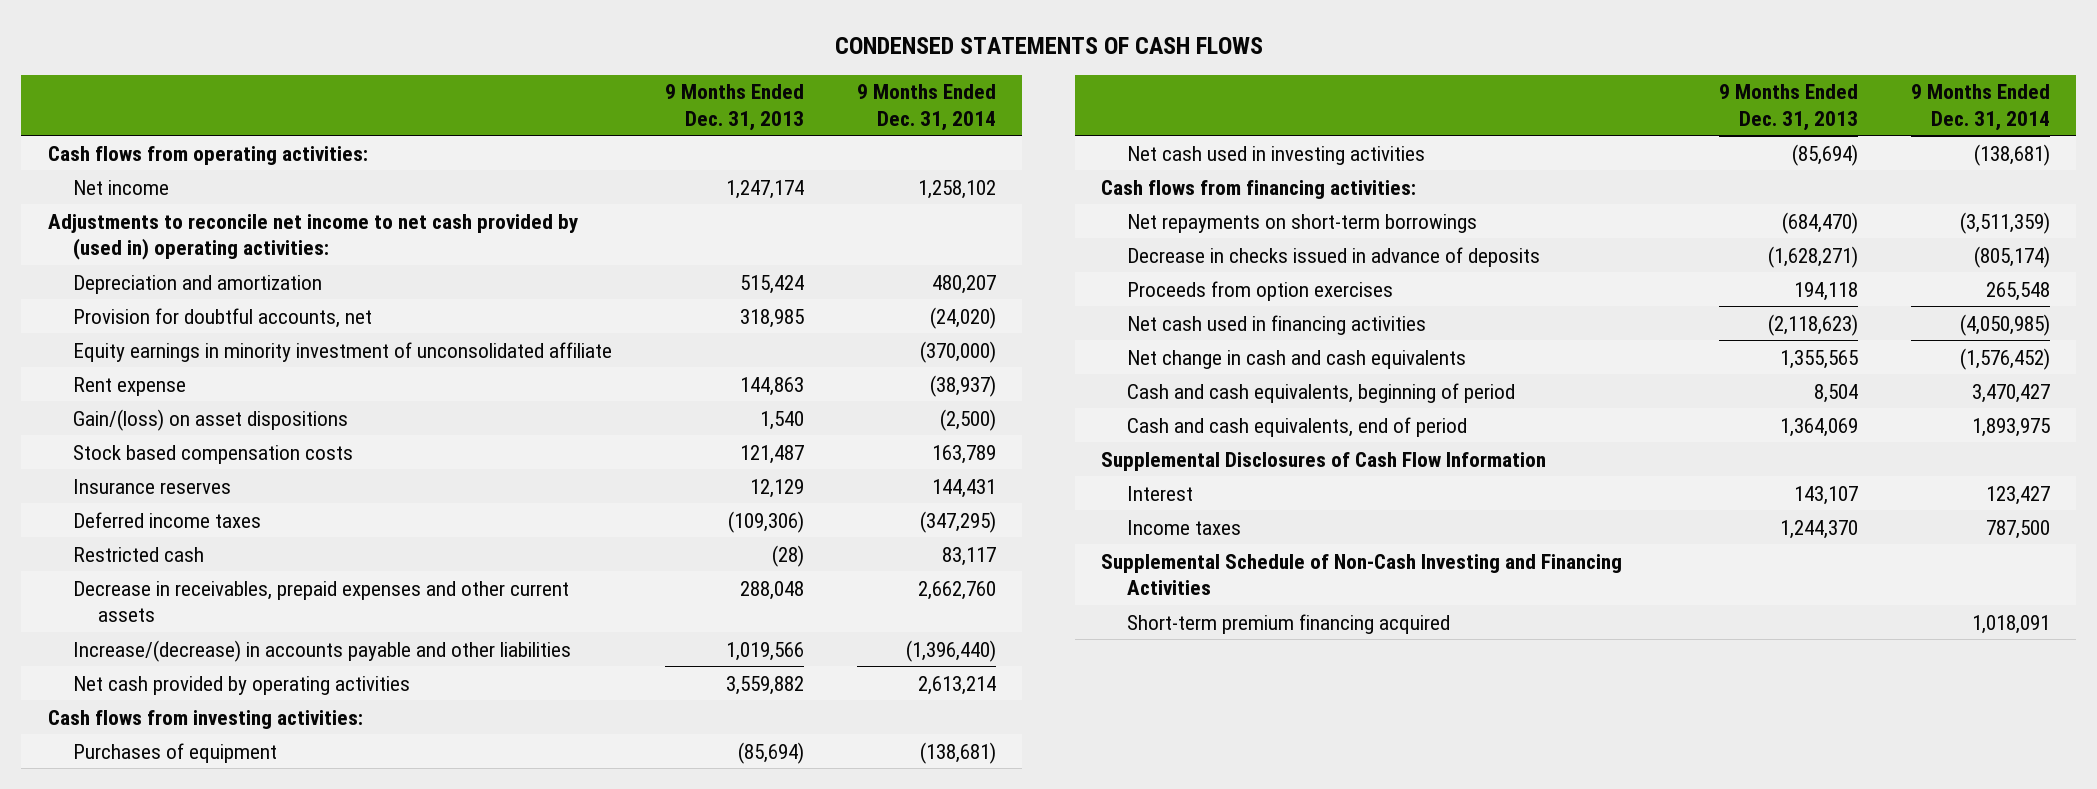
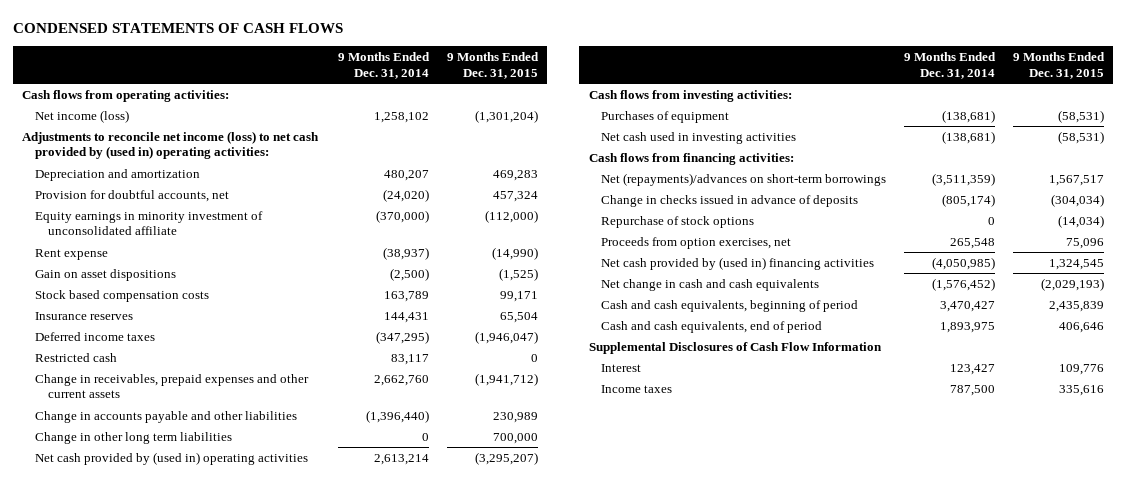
[664,84,804,131] 9 Months Ended Dec. 31, 2013 -> none
none -> [447,52,540,79] 9 Months Ended Dec. 31, 2015
[72,179,169,195] Net income -> [34,109,129,123] Net income (loss)
[47,213,578,261] Adjustments to reconcile net income to net cash provided by (used in) operating activities: -> [22,130,320,160] Adjustments to reconcile net income (loss) to net cash provided by (used in) operating activities:
[72,408,348,431] Gain/(loss) on asset dispositions -> [34,268,176,281] Gain on asset dispositions
[72,580,569,623] Decrease in receivables, prepaid expenses and other current assets -> [34,373,309,399] Change in receivables, prepaid expenses and other current assets
[72,639,571,662] Increase/(decrease) in accounts payable and other liabilities -> [34,410,297,423] Change in accounts payable and other liabilities
none -> [34,431,232,444] Change in other long term liabilities
[72,675,410,695] Net cash provided by operating activities -> [34,451,308,465] Net cash provided by (used in) operating activities
[1126,213,1477,233] Net repayments on short-term borrowings -> [601,172,887,186] Net (repayments)/advances on short-term borrowings
[1126,246,1540,267] Decrease in checks issued in advance of deposits -> [601,194,859,207] Change in checks issued in advance of deposits
none -> [601,215,755,228] Repurchase of stock options
[1126,280,1393,301] Proceeds from option exercises -> [601,236,792,249] Proceeds from option exercises, net
[1126,314,1426,335] Net cash used in financing activities -> [601,256,875,270] Net cash provided by (used in) financing activities
[1101,553,1623,596] Supplemental Schedule of Non-Cash Investing and Financing Activities -> none
[1126,613,1450,634] Short-term premium financing acquired -> none

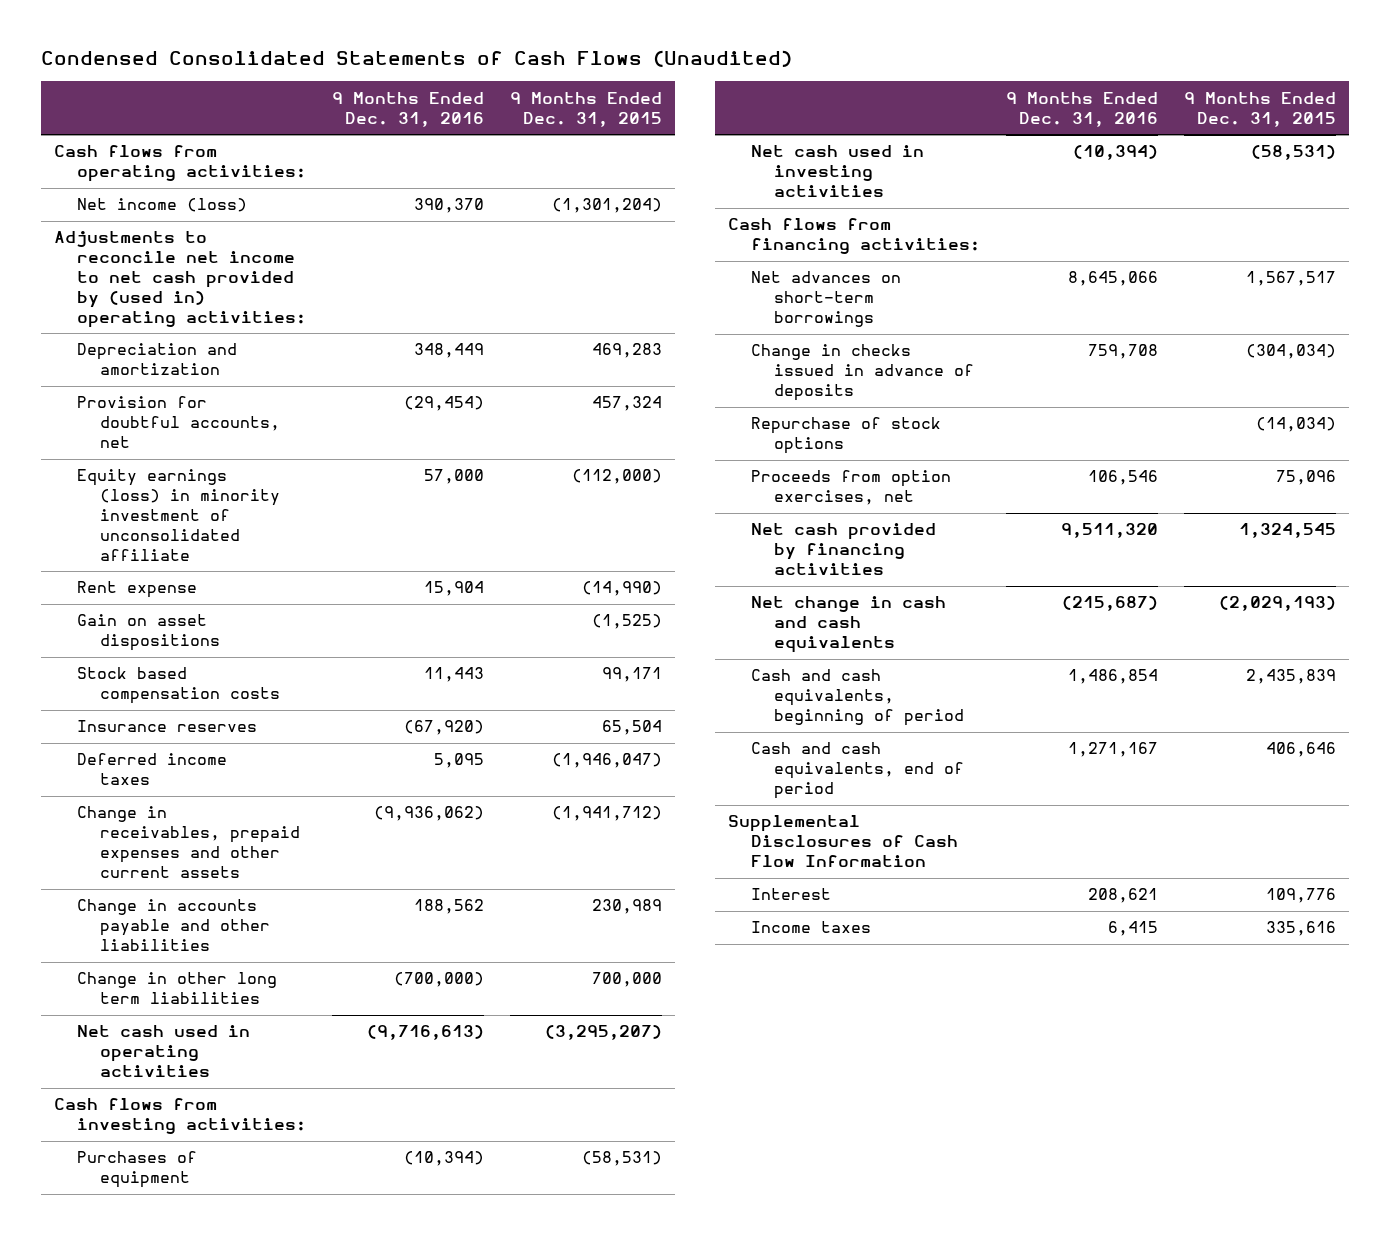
[13,23,344,34] CONDENSED STATEMENTS OF CASH FLOWS -> [40,50,792,68] Condensed Consolidated Statements of Cash Flows (Unaudited)
[338,52,431,79] 9 Months Ended Dec. 31, 2014 -> none
none -> [331,91,484,127] 9 Months Ended Dec. 31, 2016
[22,130,320,160] Adjustments to reconcile net income (loss) to net cash provided by (used in) operating activities: -> [53,231,306,329] Adjustments to reconcile net income to net cash provided by (used in) operating activities:
[34,210,263,236] Equity earnings in minority investment of unconsolidated affiliate -> [76,469,280,562] Equity earnings (loss) in minority investment of unconsolidated affiliate
[34,352,117,362] Restricted cash -> none
[34,451,308,465] Net cash provided by (used in) operating activities -> [76,1025,250,1078] Net cash used in operating activities
[601,172,887,186] Net (repayments)/advances on short-term borrowings -> [750,271,901,328] Net advances on short-term borrowings
[601,256,875,270] Net cash provided by (used in) financing activities -> [750,523,936,576] Net cash provided by financing activities

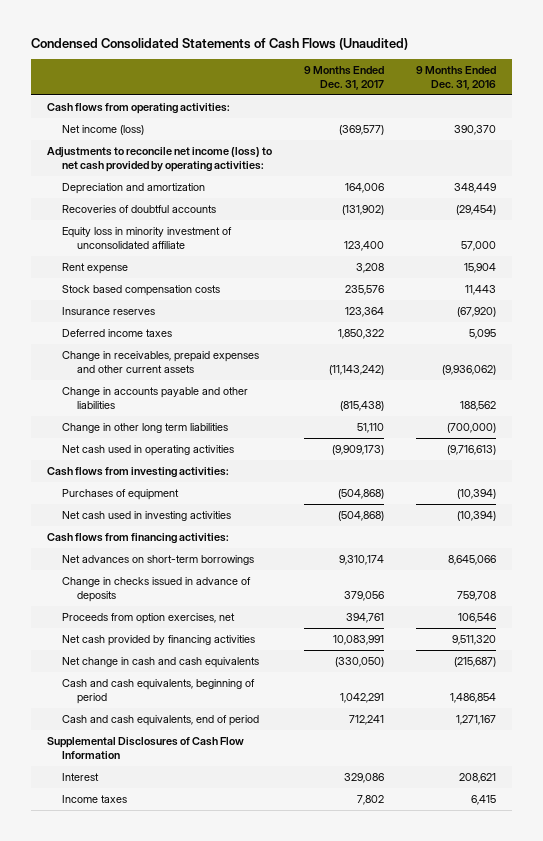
[509,91,662,127] 9 Months Ended Dec. 31, 2015 -> none
none -> [303,66,384,90] 9 Months Ended Dec. 31, 2017
[53,231,306,329] Adjustments to reconcile net income to net cash provided by (used in) operating activities: -> [46,146,272,172] Adjustments to reconcile net income (loss) to net cash provided by operating activities:
[76,396,280,449] Provision for doubtful accounts, net -> [62,204,217,213] Recoveries of doubtful accounts
[76,469,280,562] Equity earnings (loss) in minority investment of unconsolidated affiliate -> [62,226,233,249] Equity loss in minority investment of unconsolidated affiliate
[76,614,220,652] Gain on asset dispositions -> none
[750,417,941,455] Repurchase of stock options -> none

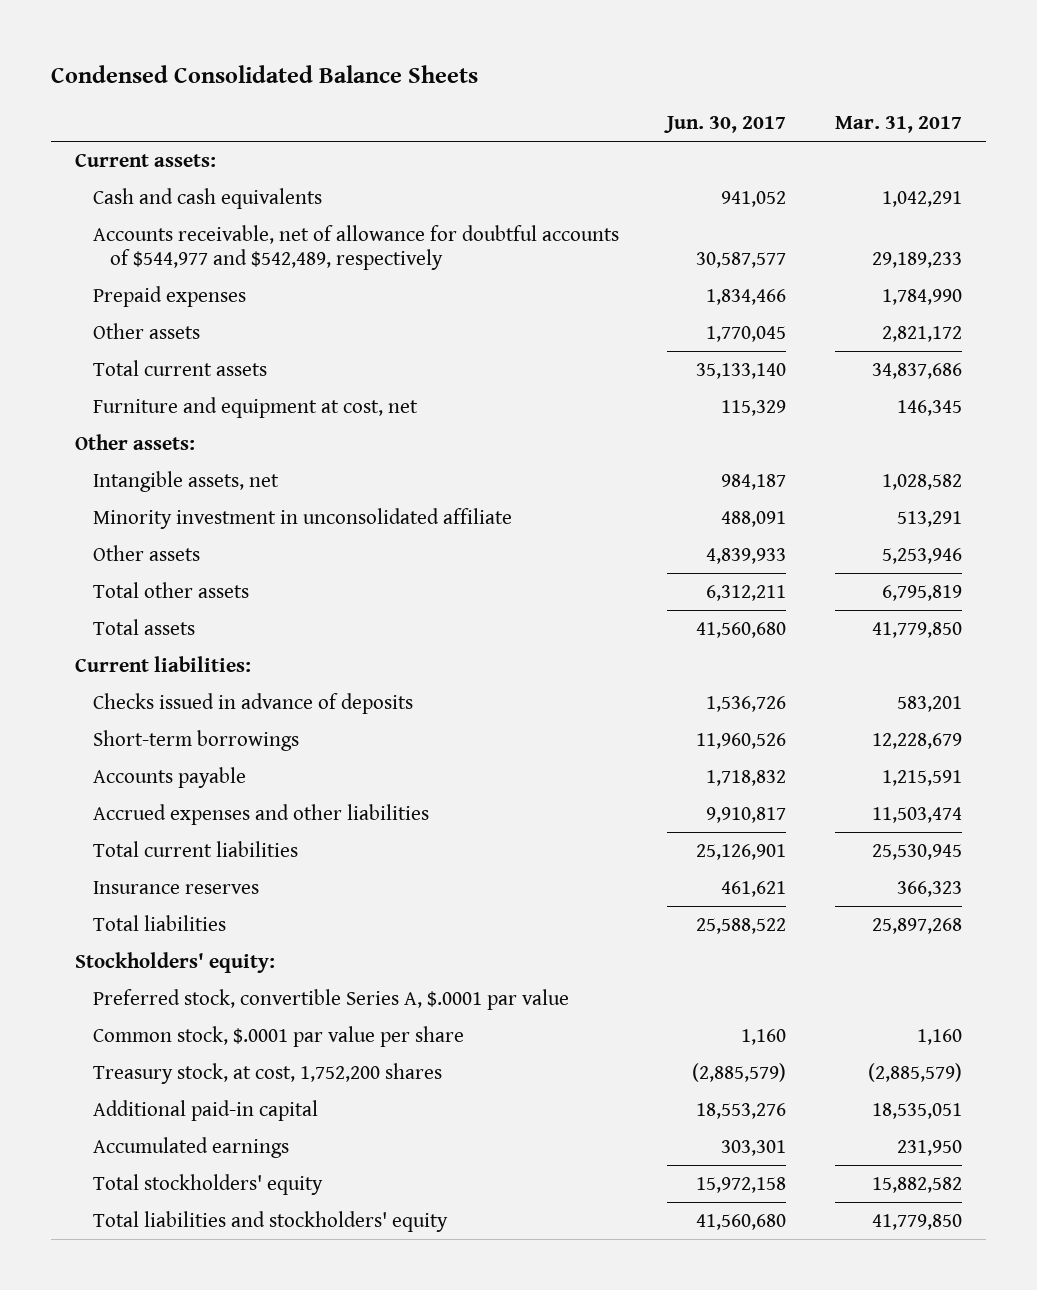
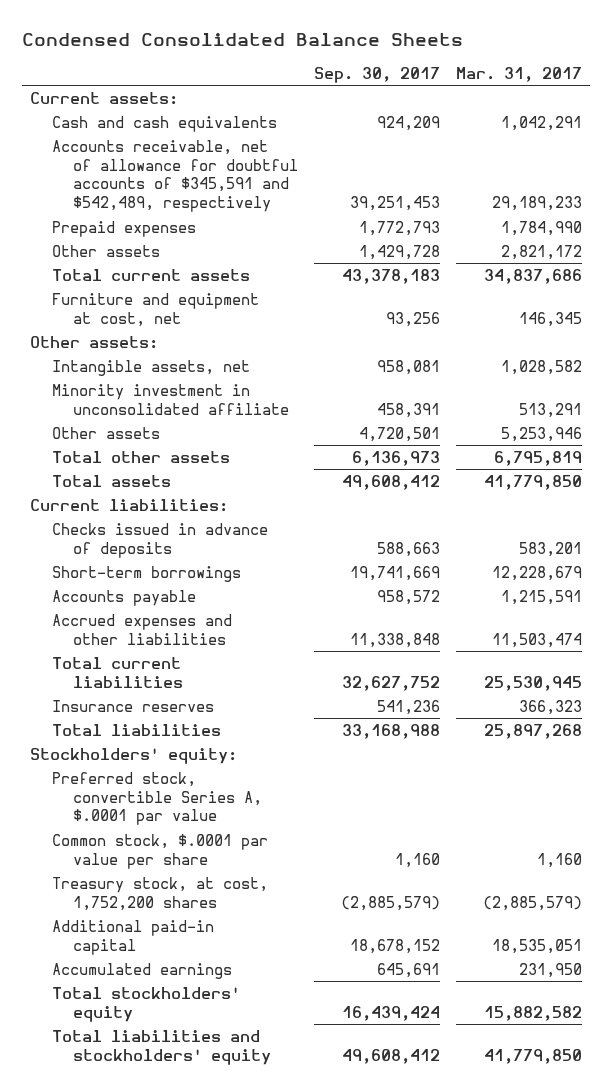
[664,115,787,133] Jun. 30, 2017 -> none
none -> [314,66,441,83] Sep. 30, 2017
[92,225,619,270] Accounts receivable, net of allowance for doubtful accounts of $544,977 and $542,489, respectively -> [51,139,299,213] Accounts receivable, net of allowance for doubtful accounts of $345,591 and $542,489, respectively

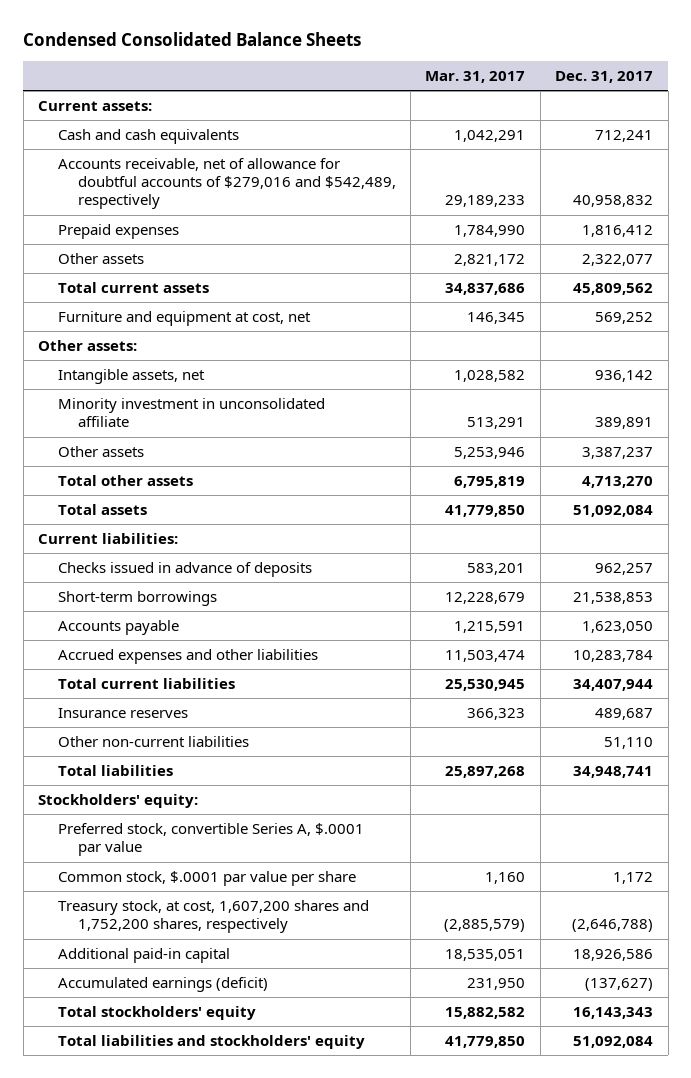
[314,66,441,83] Sep. 30, 2017 -> none
none -> [555,71,654,84] Dec. 31, 2017
[51,139,299,213] Accounts receivable, net of allowance for doubtful accounts of $345,591 and $542,489, respectively -> [57,158,396,210] Accounts receivable, net of allowance for doubtful accounts of $279,016 and $542,489, respectively
none -> [57,736,249,748] Other non-current liabilities
[51,876,268,911] Treasury stock, at cost, 1,752,200 shares -> [57,900,369,934] Treasury stock, at cost, 1,607,200 shares and 1,752,200 shares, respectively
[51,962,232,979] Accumulated earnings -> [57,977,268,993] Accumulated earnings (deficit)

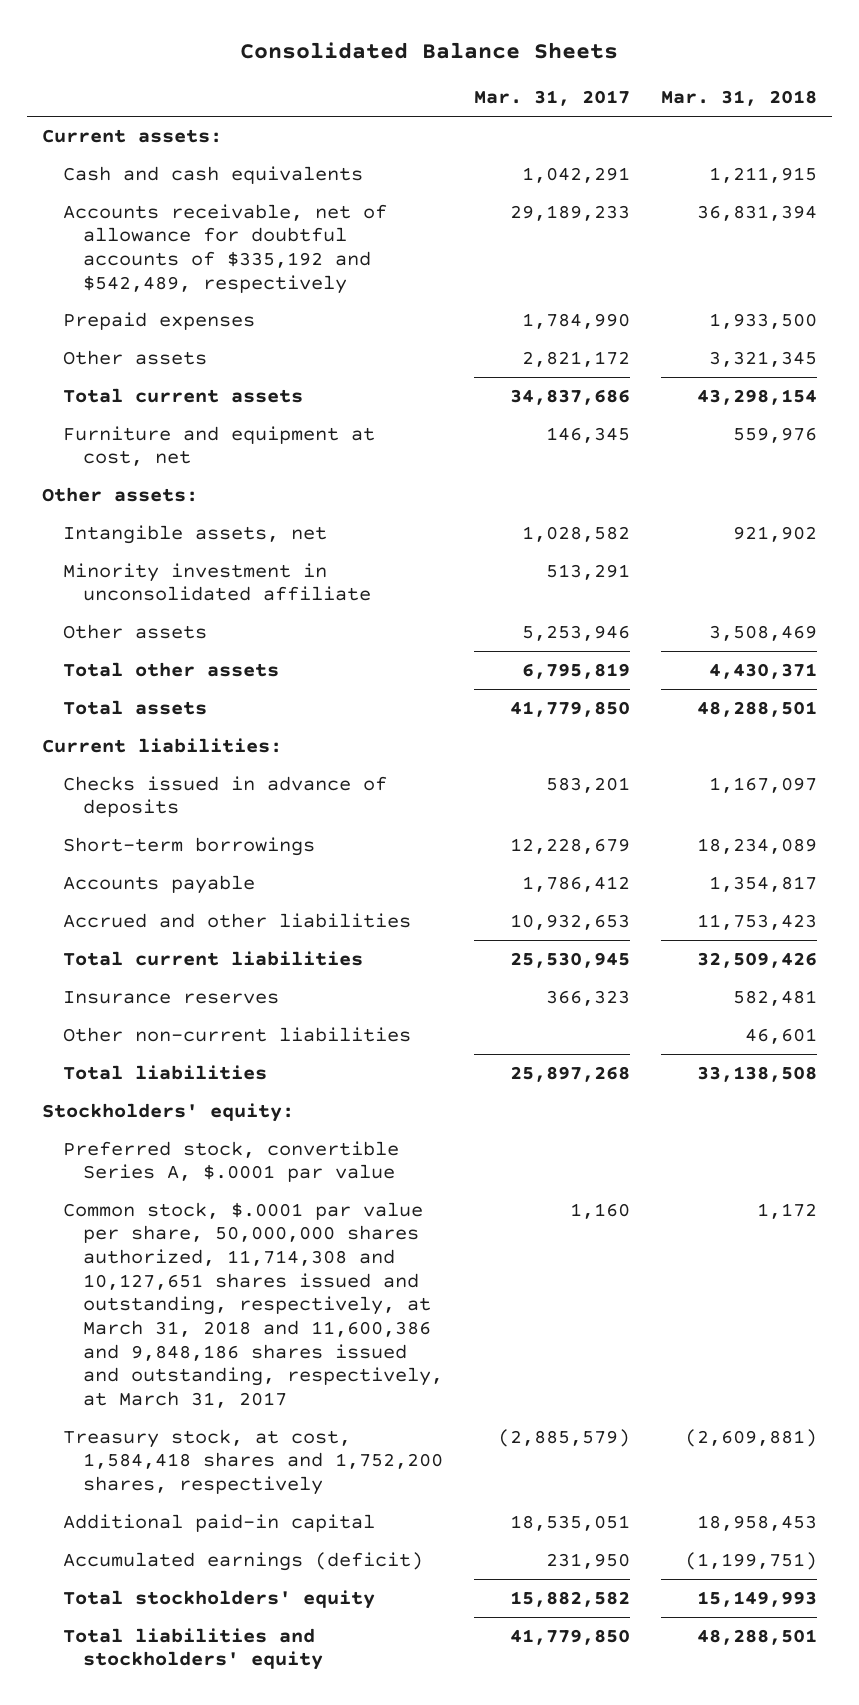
[23,32,362,47] Condensed Consolidated Balance Sheets -> [240,42,619,60] Consolidated Balance Sheets
[555,71,654,84] Dec. 31, 2017 -> none
none -> [660,90,817,107] Mar. 31, 2018
[57,158,396,210] Accounts receivable, net of allowance for doubtful accounts of $279,016 and $542,489, respectively -> [62,203,387,294] Accounts receivable, net of allowance for doubtful accounts of $335,192 and $542,489, respectively
[454,621,526,634] 1,215,591 -> [521,875,630,892] 1,786,412
[57,649,318,665] Accrued expenses and other liabilities -> [62,912,411,928] Accrued and other liabilities
[445,650,526,663] 11,503,474 -> [509,913,630,930] 10,932,653
[57,871,356,887] Common stock, $.0001 par value per share -> [62,1201,444,1408] Common stock, $.0001 par value per share, 50,000,000 shares authorized, 11,714,308 and 10,127,651 shares issued and outstanding, respectively, at March 31, 2018 and 11,600,386 and 9,848,186 shares issued and outstanding, respectively, at March 31, 2017
[57,900,369,934] Treasury stock, at cost, 1,607,200 shares and 1,752,200 shares, respectively -> [62,1428,444,1496] Treasury stock, at cost, 1,584,418 shares and 1,752,200 shares, respectively

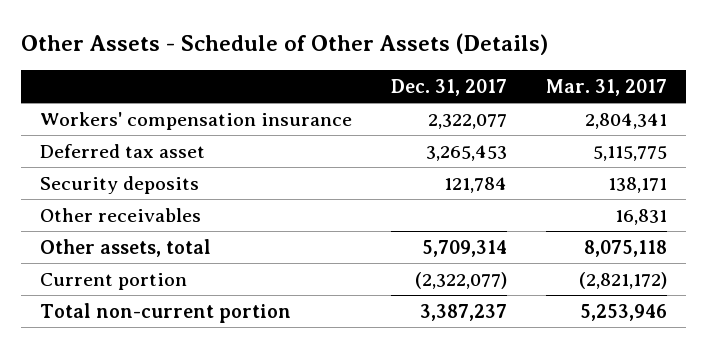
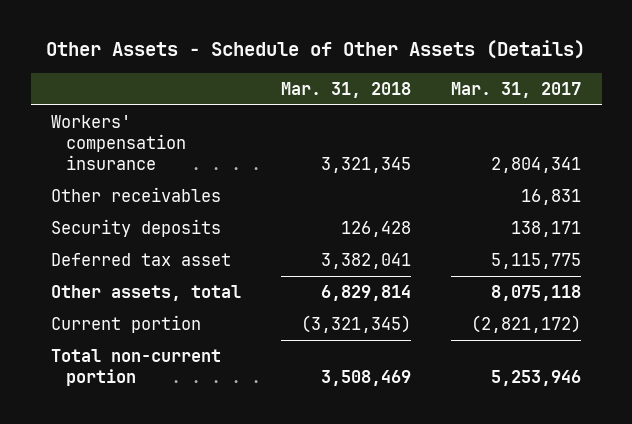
[390,78,507,96] Dec. 31, 2017 -> none
none -> [281,81,412,98] Mar. 31, 2018
[39,175,199,194] Security deposits -> [50,218,221,237] Security deposits
[39,143,205,158] Deferred tax asset -> [50,252,231,266] Deferred tax asset

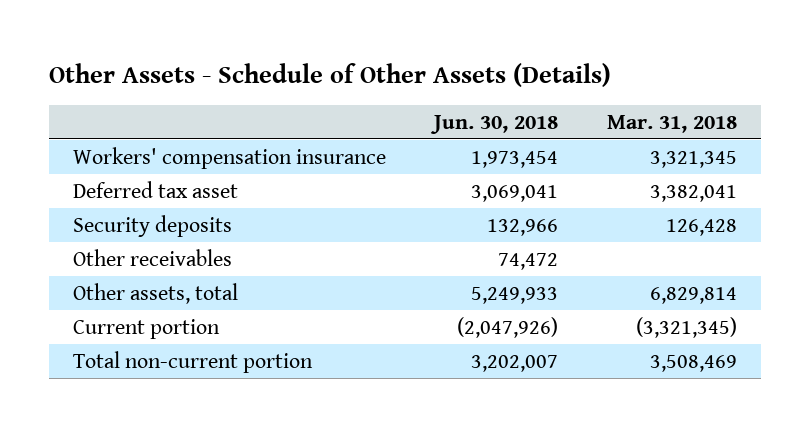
[451,81,582,98] Mar. 31, 2017 -> none
none -> [430,114,559,134] Jun. 30, 2018
[50,218,221,237] Security deposits -> [73,214,233,237] Security deposits
[50,186,221,202] Other receivables -> [73,248,233,266] Other receivables

